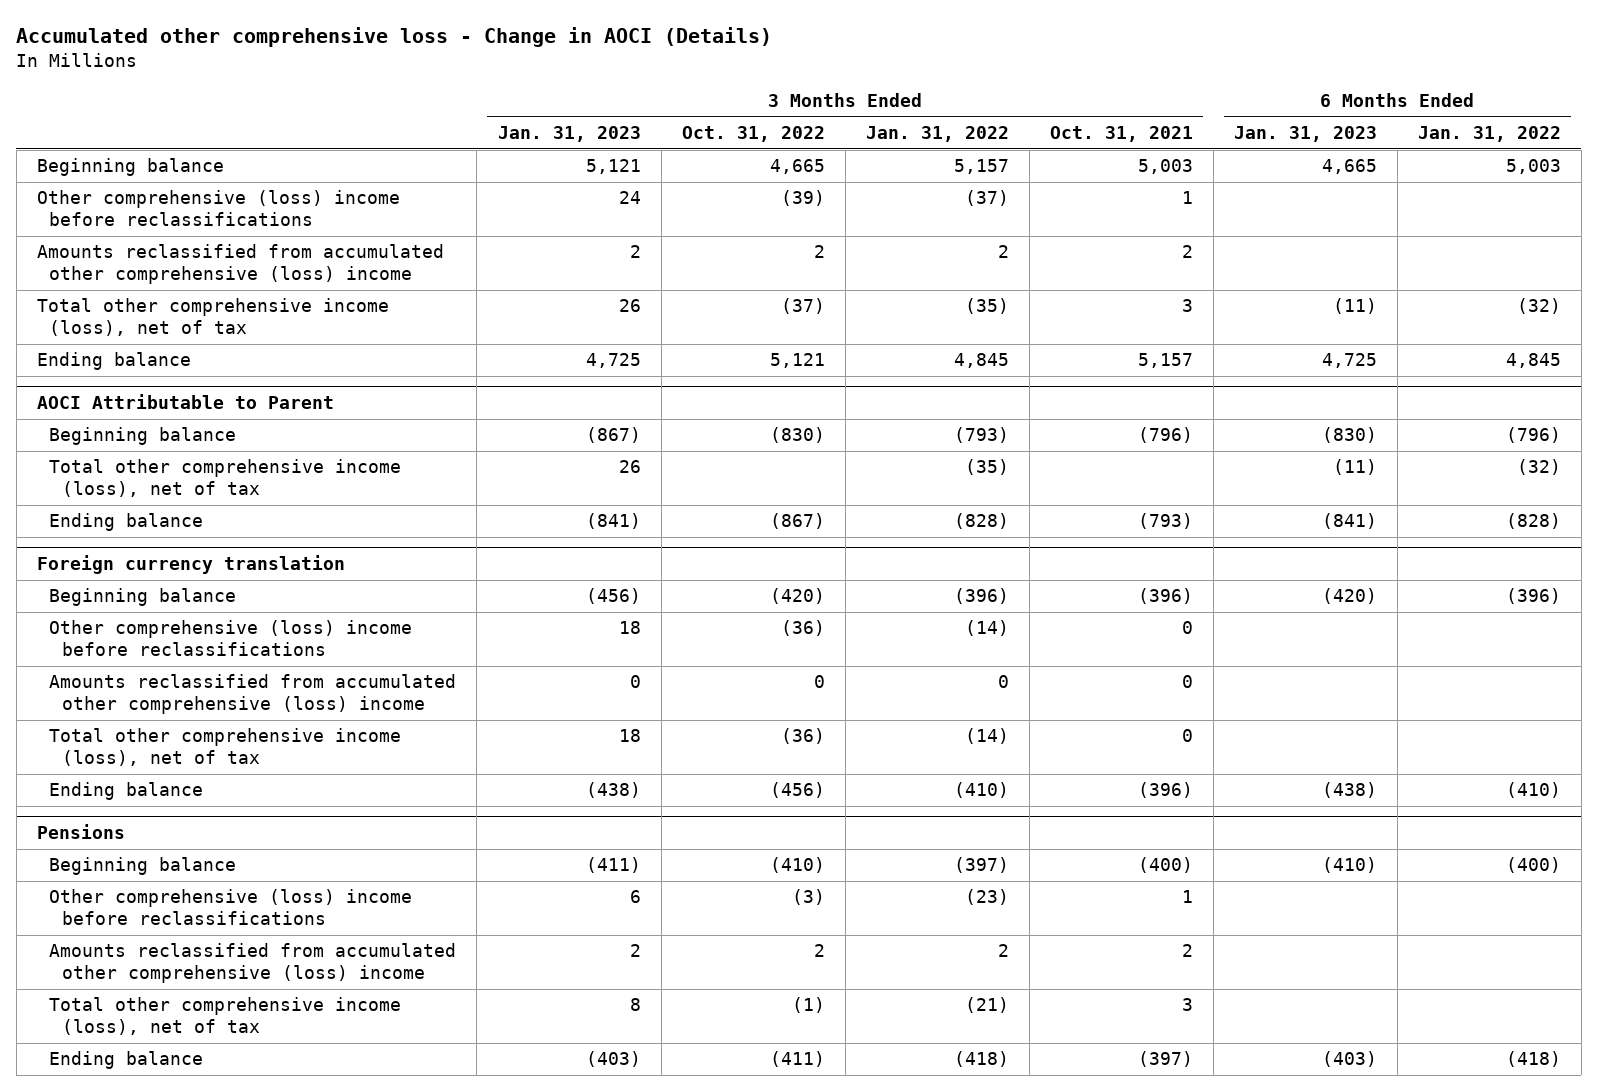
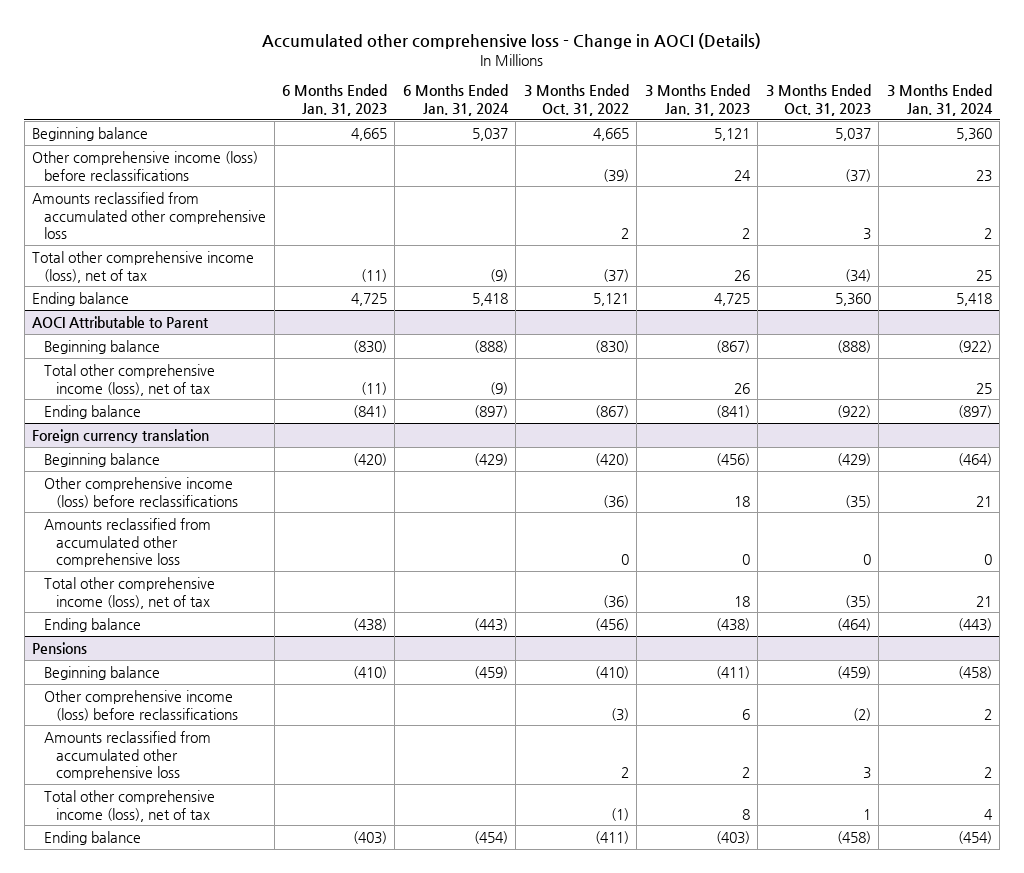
[865,125,1009,142] Jan. 31, 2022 -> none
[1049,125,1193,142] Oct. 31, 2021 -> none
[1417,125,1561,142] Jan. 31, 2022 -> none
none -> [402,84,509,117] 6 Months Ended Jan. 31, 2024
none -> [765,84,871,117] 3 Months Ended Oct. 31, 2023
none -> [886,84,993,117] 3 Months Ended Jan. 31, 2024
[36,190,400,227] Other comprehensive (loss) income before reclassifications -> [32,150,259,181] Other comprehensive income (loss) before reclassifications
[36,244,444,285] Amounts reclassified from accumulated other comprehensive (loss) income -> [32,191,267,240] Amounts reclassified from accumulated other comprehensive loss
[49,620,413,657] Other comprehensive (loss) income before reclassifications -> [44,476,238,508] Other comprehensive income (loss) before reclassifications
[49,674,457,715] Amounts reclassified from accumulated other comprehensive (loss) income -> [44,517,212,568] Amounts reclassified from accumulated other comprehensive loss
[49,889,413,926] Other comprehensive (loss) income before reclassifications -> [44,689,238,721] Other comprehensive income (loss) before reclassifications
[49,943,457,984] Amounts reclassified from accumulated other comprehensive (loss) income -> [44,730,212,781] Amounts reclassified from accumulated other comprehensive loss

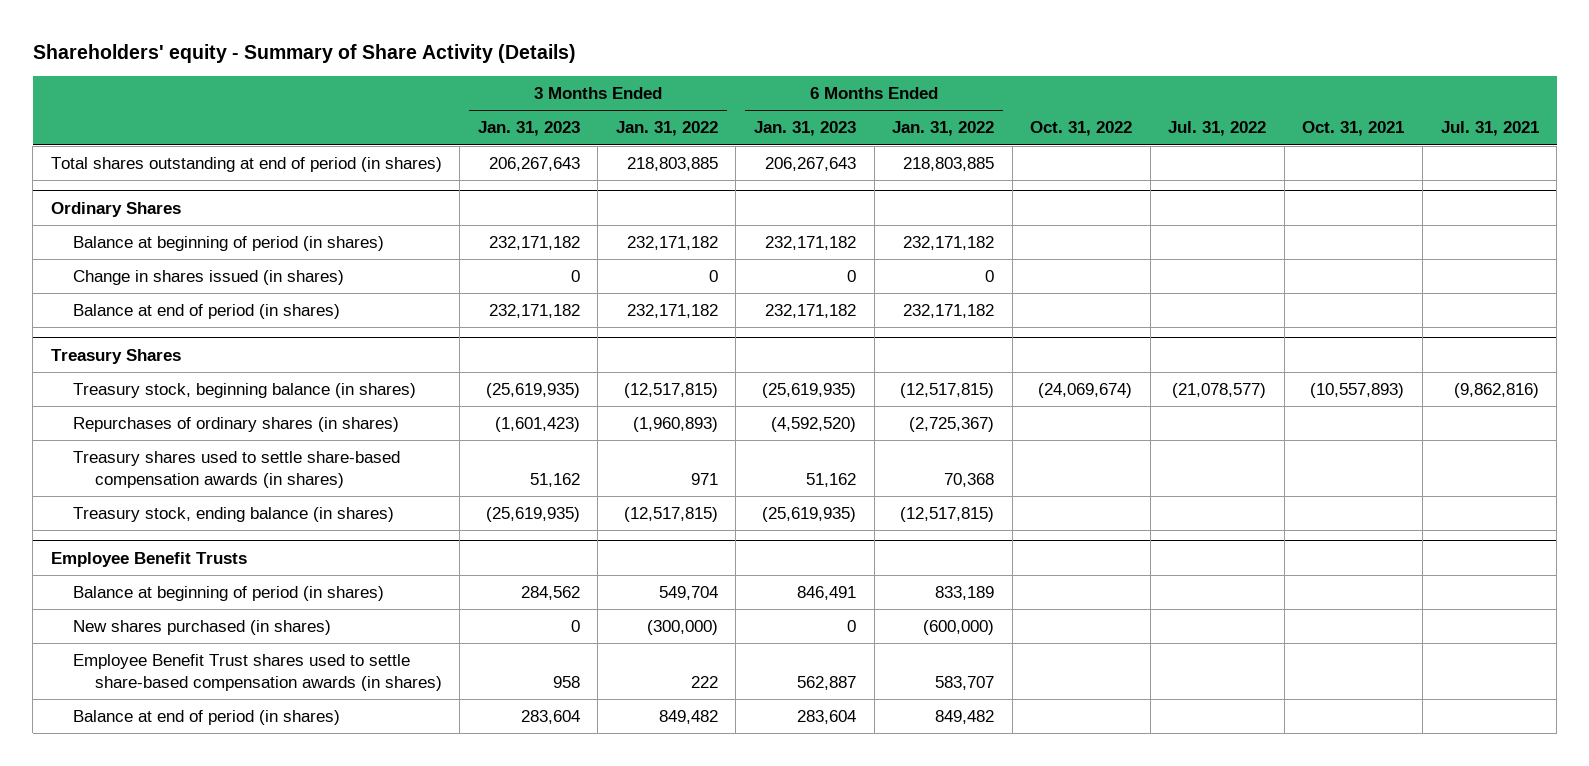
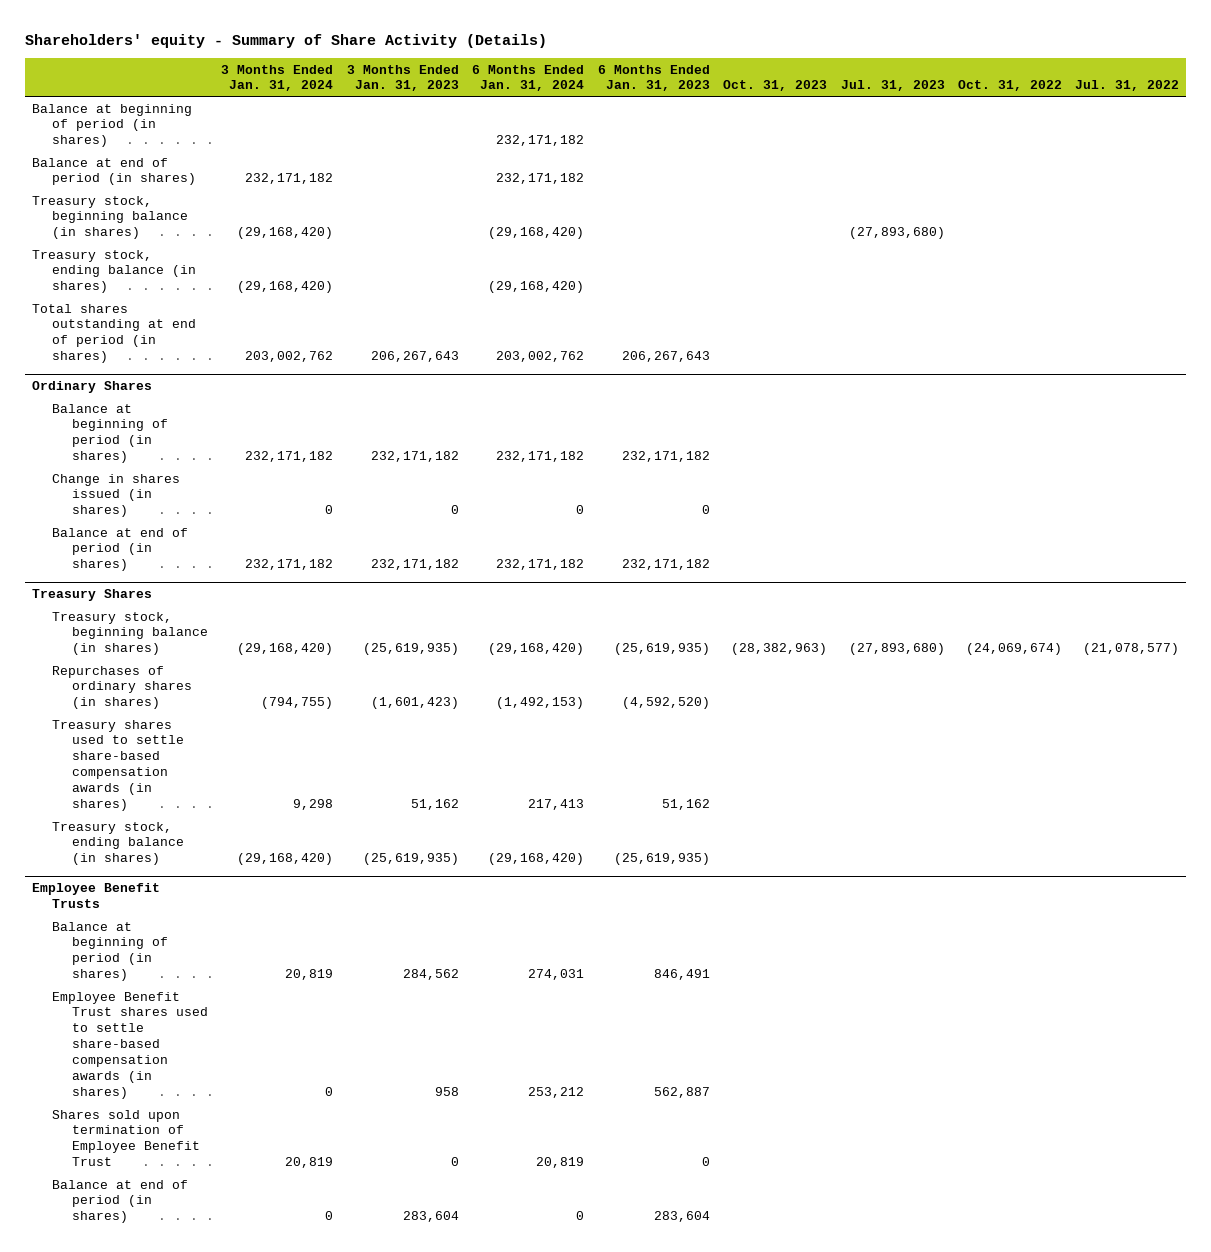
[615,121,718,137] Jan. 31, 2022 -> none
[892,121,995,137] Jan. 31, 2022 -> none
[1302,121,1405,137] Oct. 31, 2021 -> none
[1440,121,1539,137] Jul. 31, 2021 -> none
none -> [221,64,334,92] 3 Months Ended Jan. 31, 2024
none -> [472,64,585,92] 6 Months Ended Jan. 31, 2024
none -> [723,80,828,92] Oct. 31, 2023
none -> [840,80,945,92] Jul. 31, 2023
none -> [31,103,192,148] Balance at beginning of period (in shares)
none -> [31,157,196,186] Balance at end of period (in shares)
none -> [31,195,188,240] Treasury stock, beginning balance (in shares)
none -> [31,249,196,294] Treasury stock, ending balance (in shares)
[72,620,331,636] New shares purchased (in shares) -> none
none -> [51,1109,200,1167] Shares sold upon termination of Employee Benefit Trust

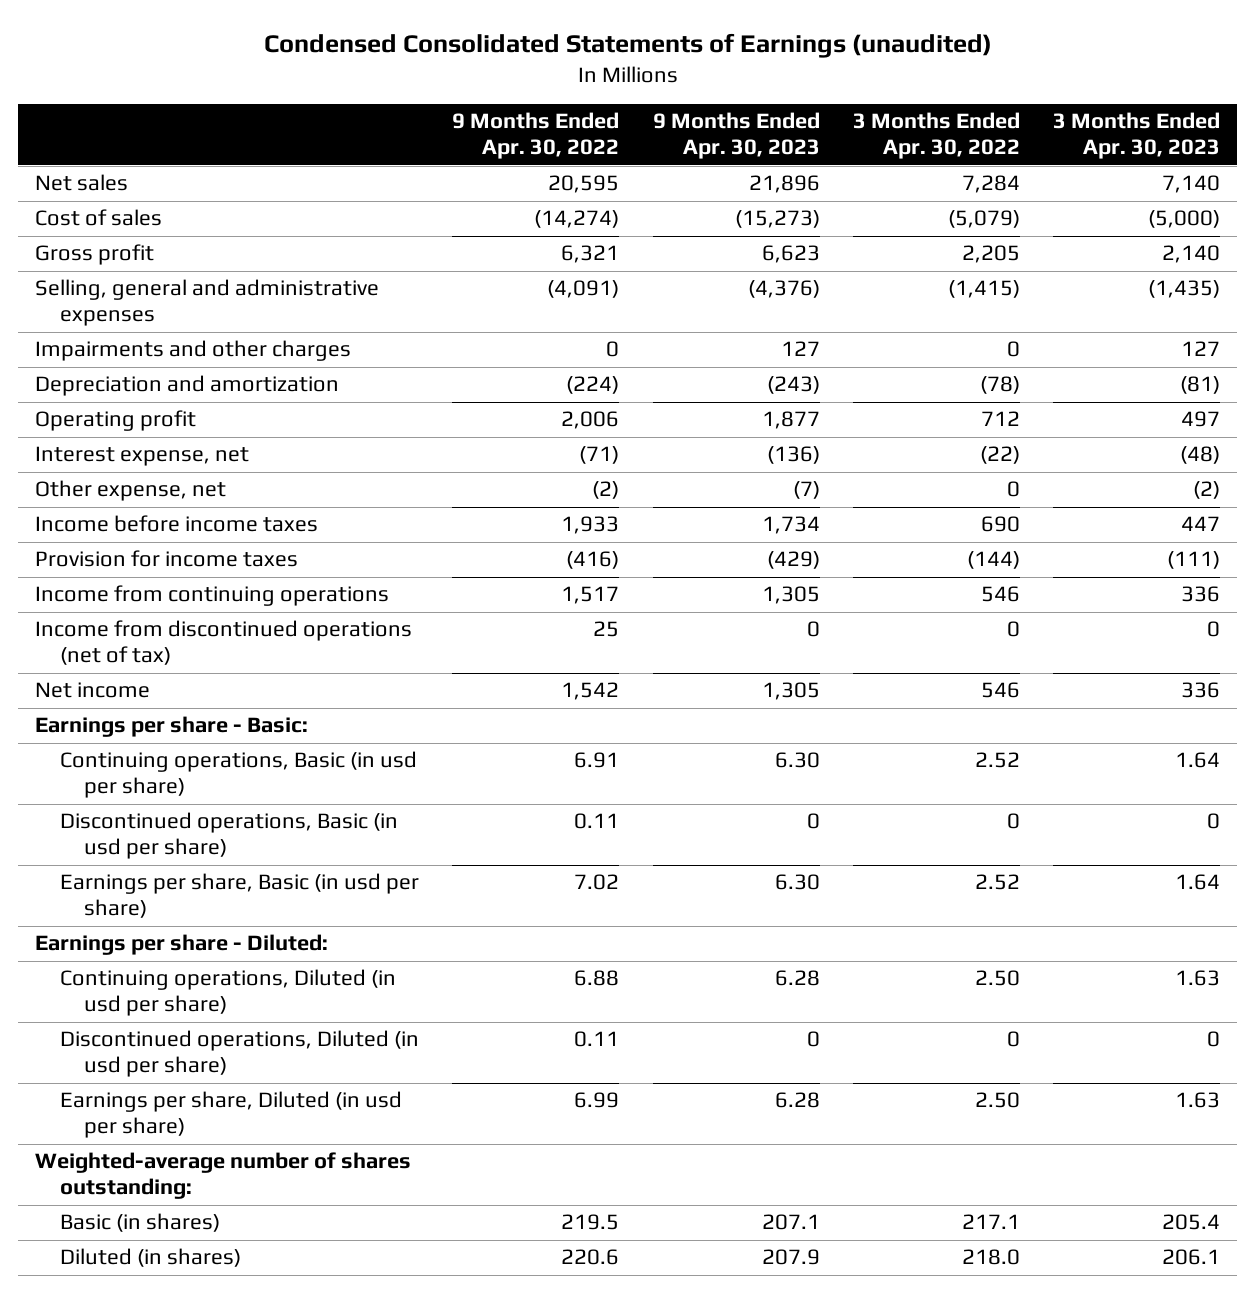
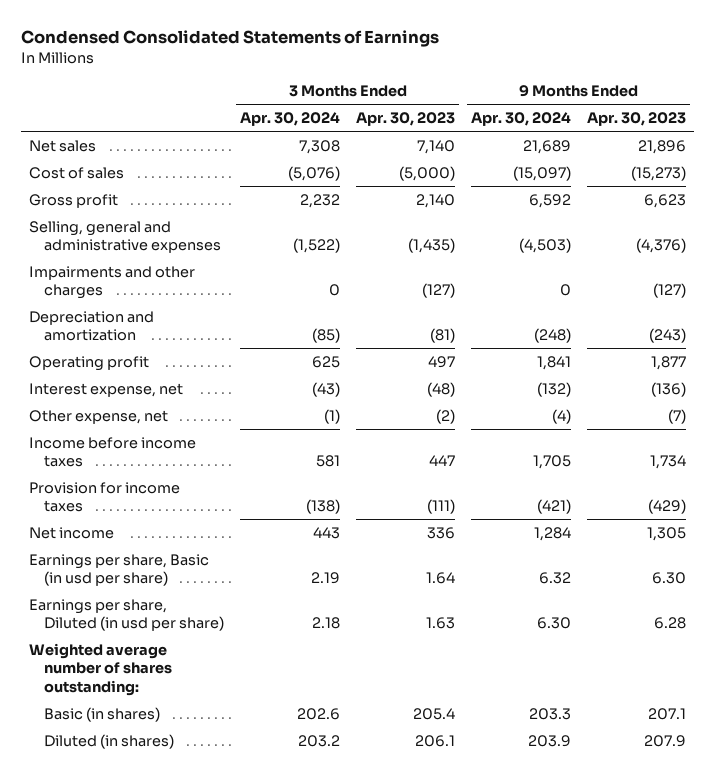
[263,33,992,59] Condensed Consolidated Statements of Earnings (unaudited) -> [20,30,439,48] Condensed Consolidated Statements of Earnings
[452,112,620,160] 9 Months Ended Apr. 30, 2022 -> none
[852,112,1020,160] 3 Months Ended Apr. 30, 2022 -> none
none -> [240,111,341,126] Apr. 30, 2024
none -> [471,111,572,126] Apr. 30, 2024
[780,341,820,357] 127 -> [653,283,687,299] (127)
[1181,341,1221,357] 127 -> [422,283,456,299] (127)
[34,585,389,607] Income from continuing operations -> none
[34,620,412,666] Income from discontinued operations (net of tax) -> none
[34,716,308,738] Earnings per share - Basic: -> none
[59,751,417,799] Continuing operations, Basic (in usd per share) -> none
[59,812,398,860] Discontinued operations, Basic (in usd per share) -> none
[34,934,328,956] Earnings per share - Diluted: -> none
[59,969,396,1017] Continuing operations, Diluted (in usd per share) -> none
[59,1030,419,1078] Discontinued operations, Diluted (in usd per share) -> none
[34,1152,411,1200] Weighted-average number of shares outstanding: -> [28,642,173,696] Weighted average number of shares outstanding:

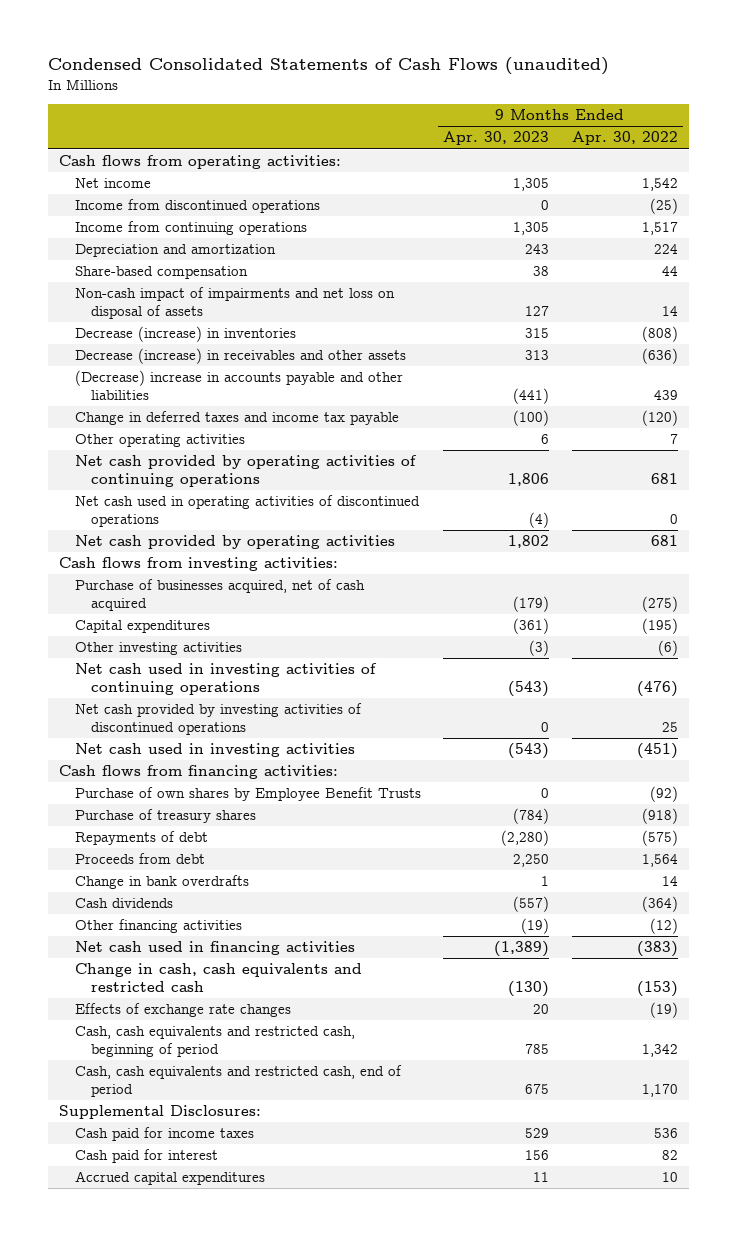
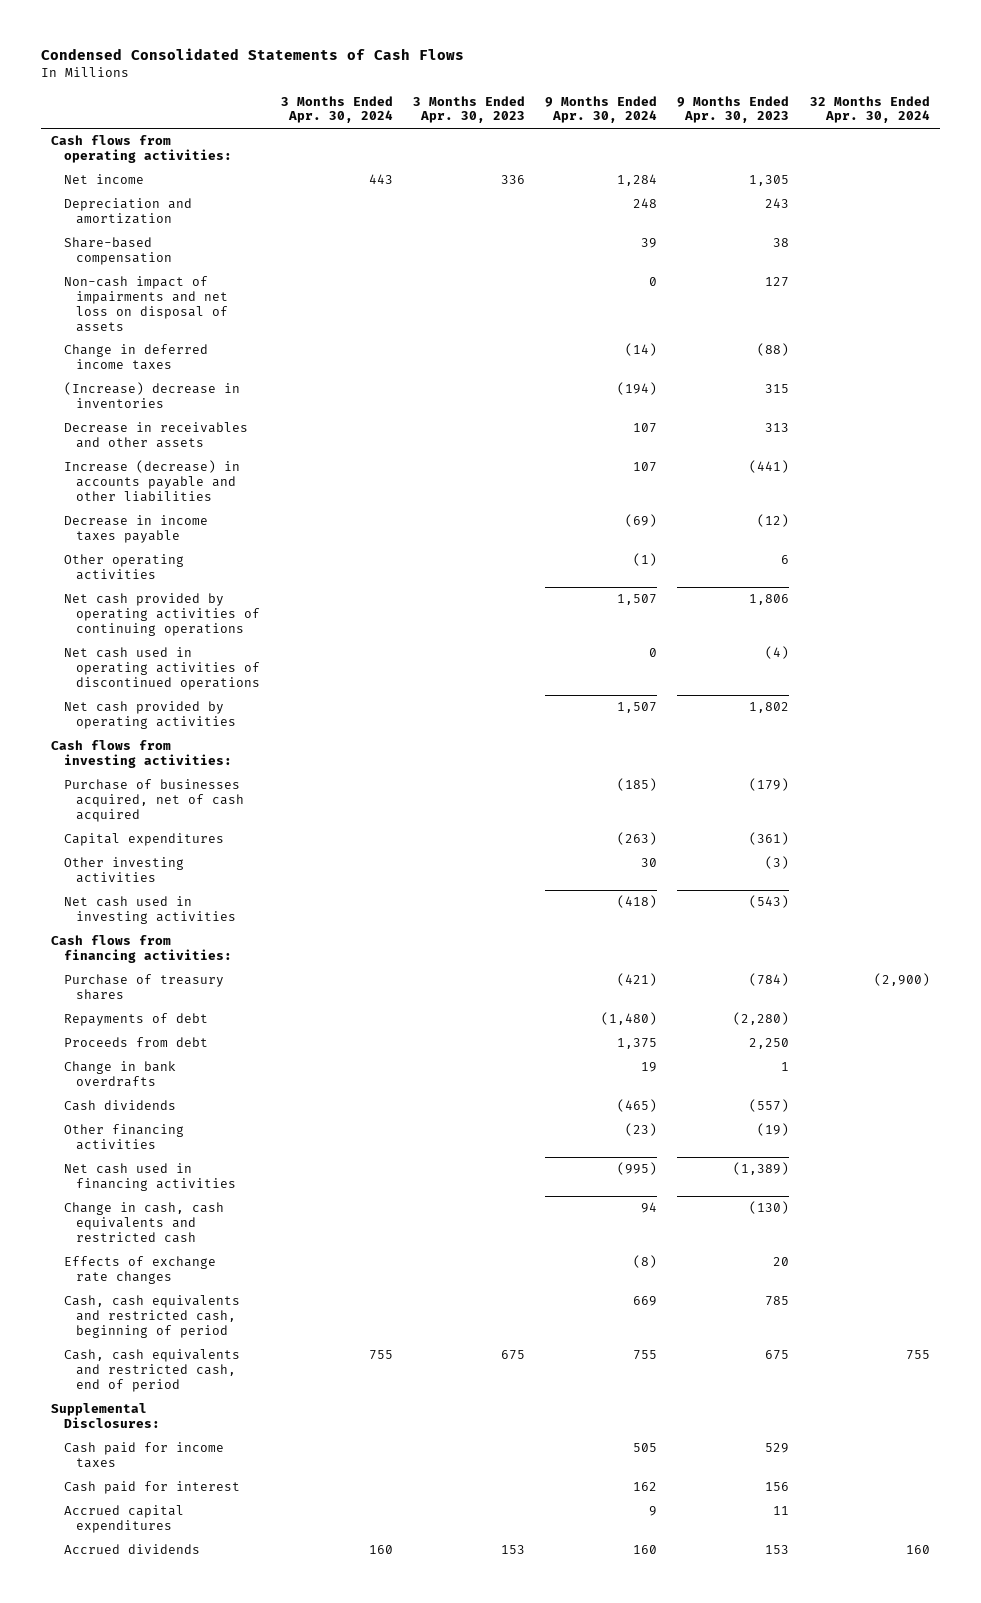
[47,57,609,76] Condensed Consolidated Statements of Cash Flows (unaudited) -> [41,48,465,61] Condensed Consolidated Statements of Cash Flows
[571,131,678,146] Apr. 30, 2022 -> none
none -> [280,95,393,124] 3 Months Ended Apr. 30, 2024
none -> [412,95,525,124] 3 Months Ended Apr. 30, 2023
none -> [545,95,658,124] 9 Months Ended Apr. 30, 2024
none -> [809,95,930,124] 32 Months Ended Apr. 30, 2024
[75,199,321,214] Income from discontinued operations -> none
[75,221,308,236] Income from continuing operations -> none
none -> [63,344,208,371] Change in deferred income taxes
[75,326,297,343] Decrease (increase) in inventories -> [63,382,240,409] (Increase) decrease in inventories
[75,348,407,365] Decrease (increase) in receivables and other assets -> [63,422,248,449] Decrease in receivables and other assets
[75,370,404,400] (Decrease) increase in accounts payable and other liabilities -> [63,460,240,502] Increase (decrease) in accounts payable and other liabilities
[75,411,400,426] Change in deferred taxes and income tax payable -> [63,515,208,544] Decrease in income taxes payable
[513,410,550,427] (100) -> [757,514,790,528] (12)
[75,663,378,695] Net cash used in investing activities of continuing operations -> none
[75,703,363,735] Net cash provided by investing activities of discontinued operations -> none
[75,787,422,802] Purchase of own shares by Employee Benefit Trusts -> none
none -> [63,1544,200,1555] Accrued dividends

